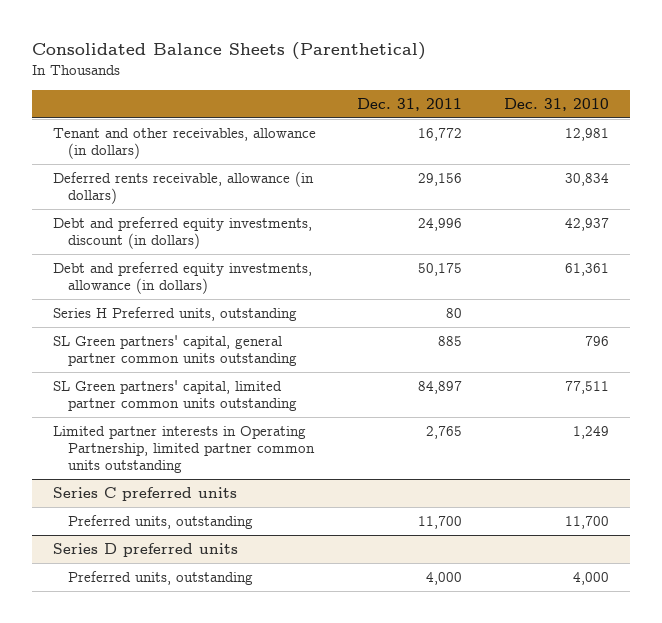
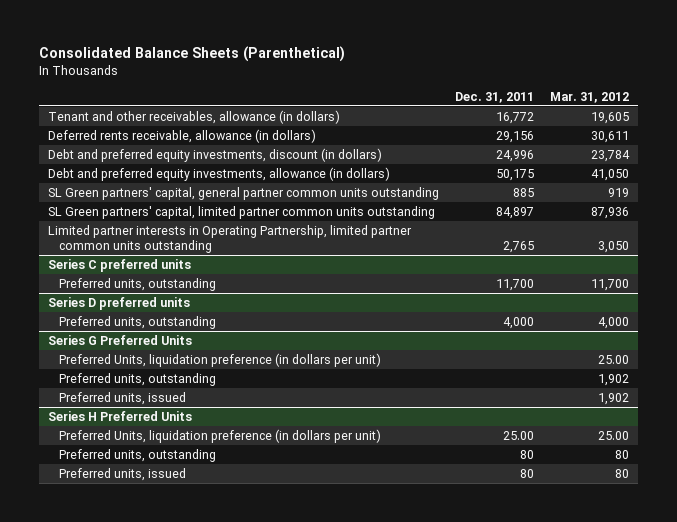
[504,97,610,111] Dec. 31, 2010 -> none
none -> [550,92,630,104] Mar. 31, 2012
[52,307,297,322] Series H Preferred units, outstanding -> none
none -> [47,334,192,345] Series G Preferred Units
none -> [59,352,382,367] Preferred Units, liquidation preference (in dollars per unit)
none -> [59,372,217,386] Preferred units, outstanding
none -> [59,391,187,405] Preferred units, issued
none -> [47,410,192,421] Series H Preferred Units
none -> [59,428,382,443] Preferred Units, liquidation preference (in dollars per unit)
none -> [59,448,217,462] Preferred units, outstanding
none -> [59,467,187,481] Preferred units, issued

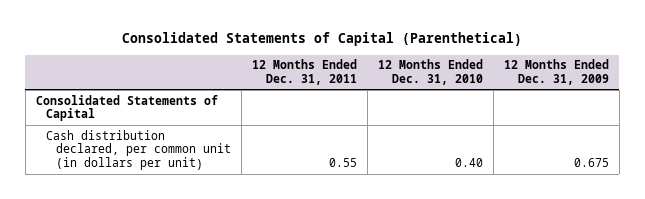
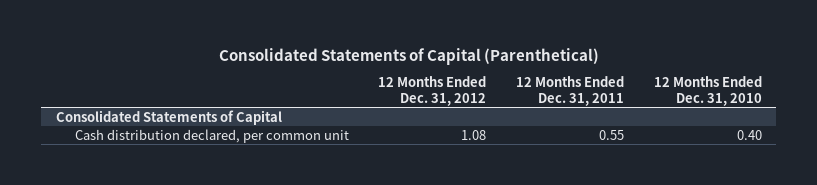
[503,59,609,86] 12 Months Ended Dec. 31, 2009 -> none
none -> [378,76,487,106] 12 Months Ended Dec. 31, 2012
[46,129,232,171] Cash distribution declared, per common unit (in dollars per unit) -> [74,128,349,143] Cash distribution declared, per common unit

